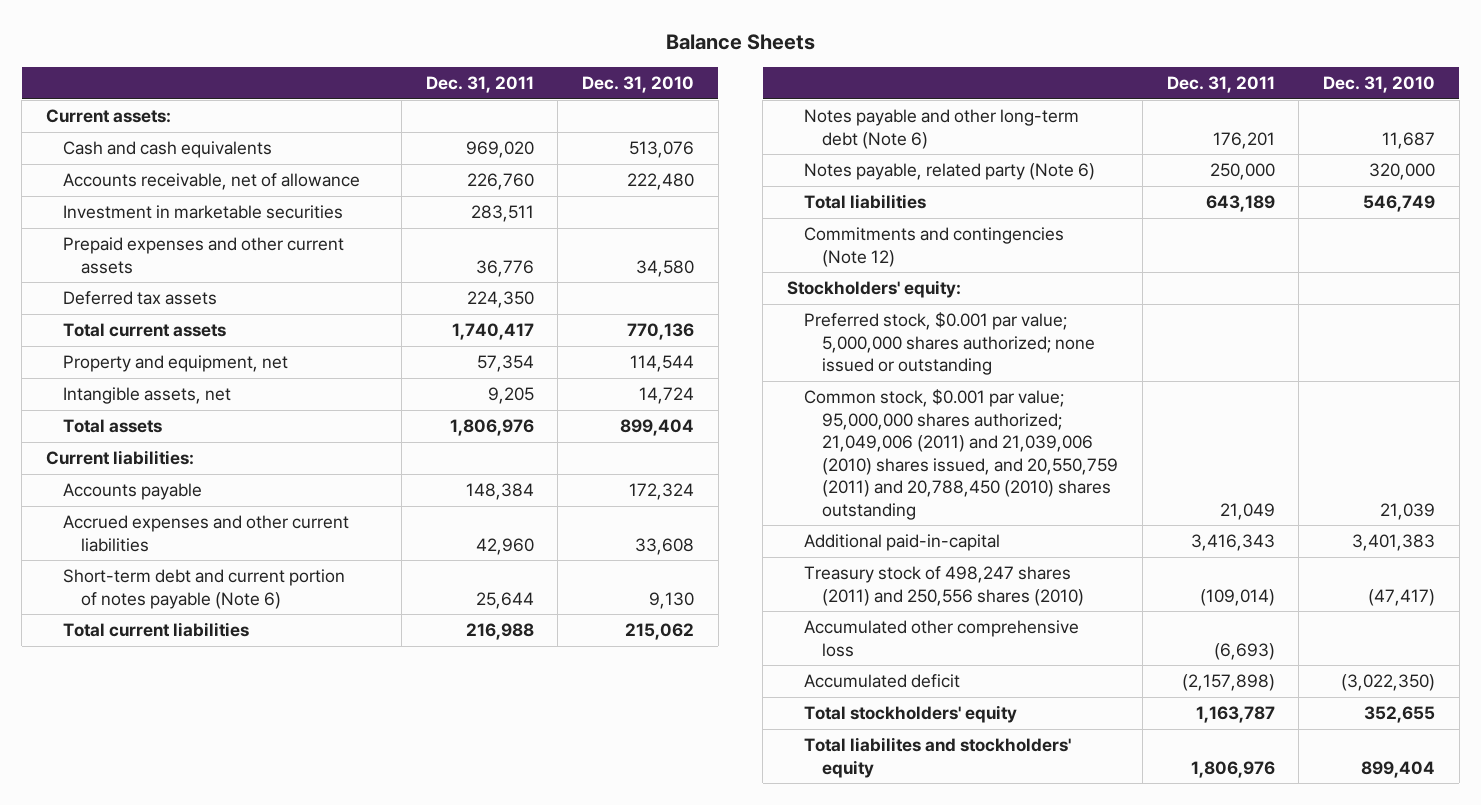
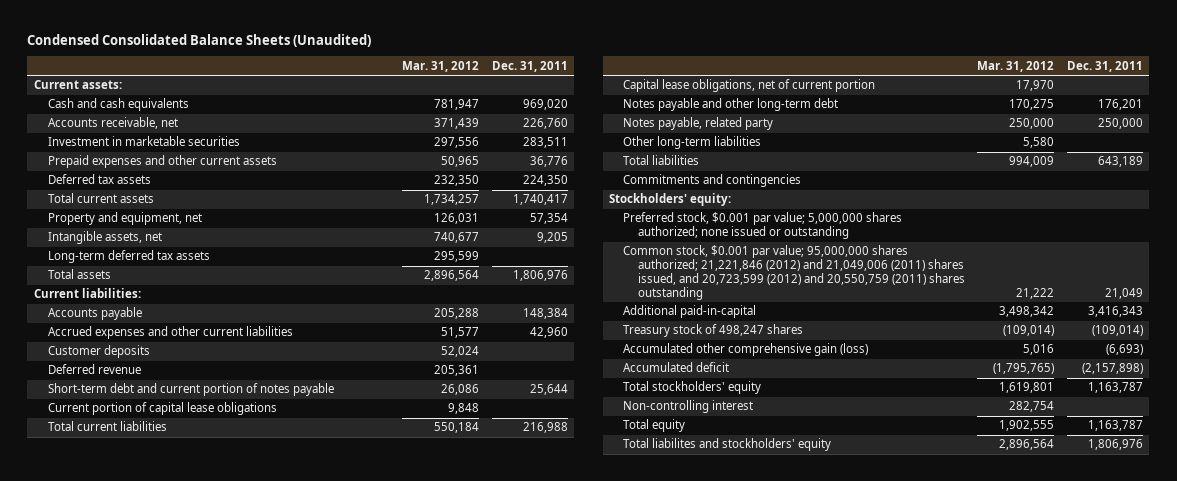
[665,34,815,51] Balance Sheets -> [27,34,372,48] Condensed Consolidated Balance Sheets (Unaudited)
[582,75,695,93] Dec. 31, 2010 -> none
none -> [402,60,480,72] Mar. 31, 2012
[63,173,361,191] Accounts receivable, net of allowance -> [48,117,179,130] Accounts receivable, net
none -> [48,250,211,264] Long-term deferred tax assets
none -> [48,345,151,359] Customer deposits
none -> [48,364,142,375] Deferred revenue
[63,569,346,609] Short-term debt and current portion of notes payable (Note 6) -> [48,383,335,397] Short-term debt and current portion of notes payable
none -> [48,402,278,416] Current portion of capital lease obligations
none -> [623,79,876,93] Capital lease obligations, net of current portion
[804,109,1080,149] Notes payable and other long-term debt (Note 6) -> [623,98,839,112] Notes payable and other long-term debt
[804,163,1096,181] Notes payable, related party (Note 6) -> [623,117,774,131] Notes payable, related party
none -> [623,136,762,150] Other long-term liabilities
[804,227,1065,267] Commitments and contingencies (Note 12) -> [623,174,802,188] Commitments and contingencies
[804,389,1118,520] Common stock, $0.001 par value; 95,000,000 shares authorized; 21,049,006 (2011) and 21,039,006 (2010) shares issued, and 20,550,759 (2011) and 20,788,450 (2010) shares outstanding -> [623,245,965,300] Common stock, $0.001 par value; 95,000,000 shares authorized; 21,221,846 (2012) and 21,049,006 (2011) shares issued, and 20,723,599 (2012) and 20,550,759 (2011) shares outstanding
[804,566,1084,606] Treasury stock of 498,247 shares (2011) and 250,556 shares (2010) -> [623,324,804,338] Treasury stock of 498,247 shares
[804,620,1080,657] Accumulated other comprehensive loss -> [623,343,869,357] Accumulated other comprehensive gain (loss)
none -> [623,400,754,414] Non-controlling interest
none -> [623,419,686,433] Total equity

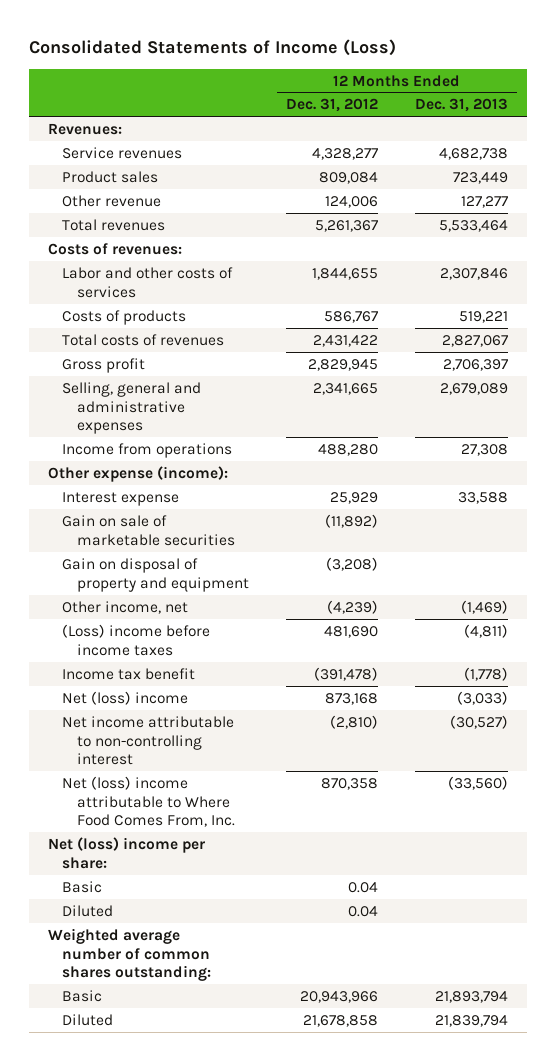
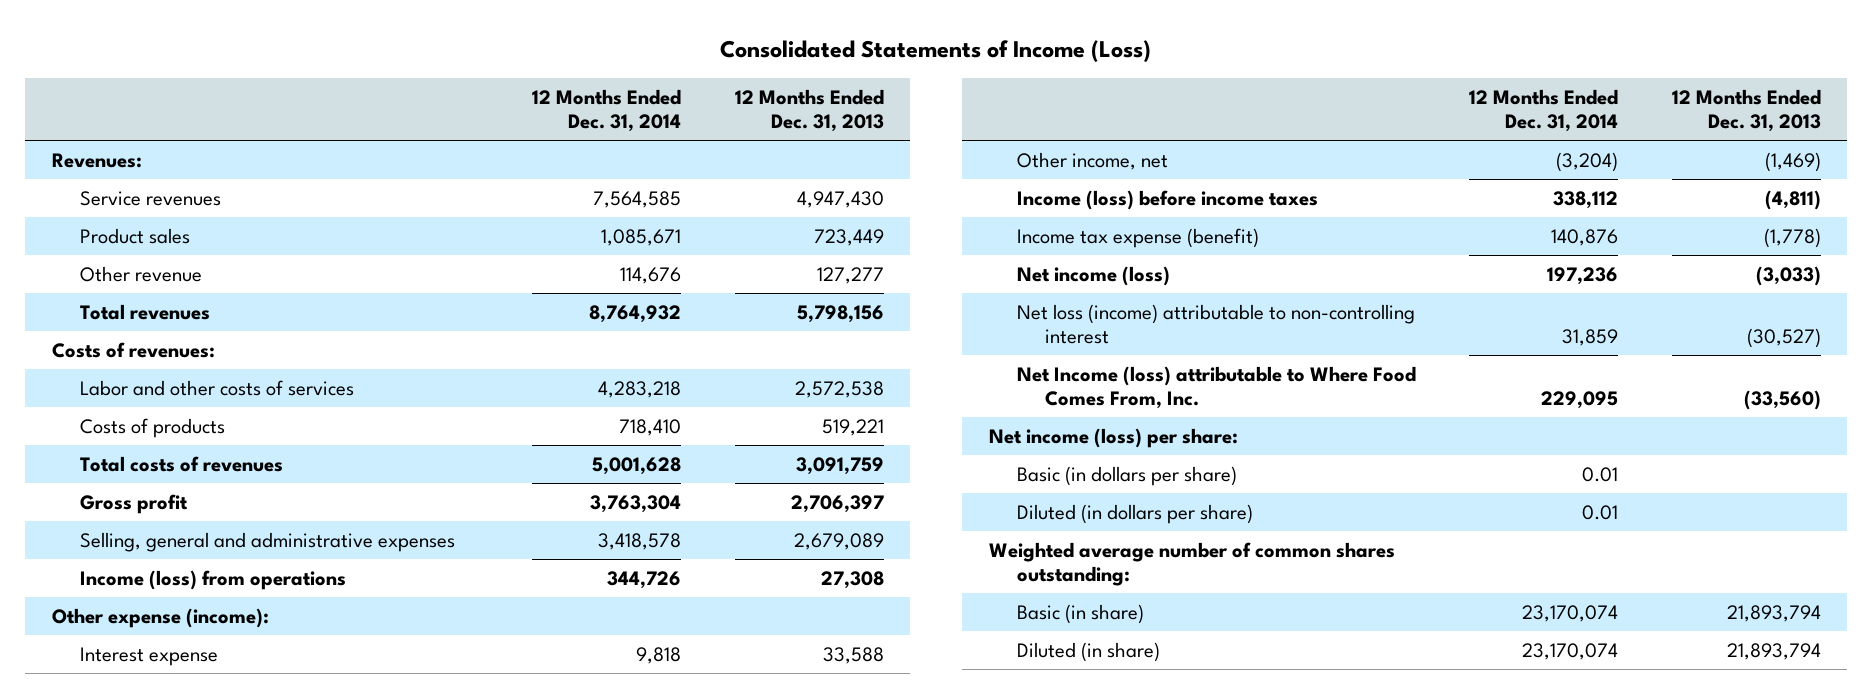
[285,98,378,113] Dec. 31, 2012 -> none
none -> [532,89,682,133] 12 Months Ended Dec. 31, 2014
[439,147,509,160] 4,682,738 -> [796,190,884,208] 4,947,430
[439,219,509,232] 5,533,464 -> [796,304,884,323] 5,798,156
[440,267,509,280] 2,307,846 -> [794,380,884,398] 2,572,538
[442,334,509,347] 2,827,067 -> [795,456,884,475] 3,091,759
[62,442,233,458] Income from operations -> [80,569,347,590] Income (loss) from operations
[62,514,235,546] Gain on sale of marketable securities -> none
[62,557,249,592] Gain on disposal of property and equipment -> none
[62,623,211,656] (Loss) income before income taxes -> [1016,189,1318,210] Income (loss) before income taxes
[62,667,196,680] Income tax benefit -> [1016,227,1259,248] Income tax expense (benefit)
[62,690,189,705] Net (loss) income -> [1016,265,1170,286] Net income (loss)
[62,715,235,766] Net income attributable to non-controlling interest -> [1016,303,1415,344] Net loss (income) attributable to non-controlling interest
[62,775,235,828] Net (loss) income attributable to Where Food Comes From, Inc. -> [1016,365,1416,409] Net Income (loss) attributable to Where Food Comes From, Inc.
[47,836,205,869] Net (loss) income per share: -> [988,427,1238,448] Net income (loss) per share:
[62,880,103,893] Basic -> [1016,465,1237,486] Basic (in dollars per share)
[62,904,114,917] Diluted -> [1016,503,1253,524] Diluted (in dollars per share)
[62,989,103,1002] Basic -> [1016,603,1144,624] Basic (in share)
[62,1013,114,1026] Diluted -> [1016,641,1160,662] Diluted (in share)
[435,1014,509,1027] 21,839,794 -> [1726,642,1821,660] 21,893,794

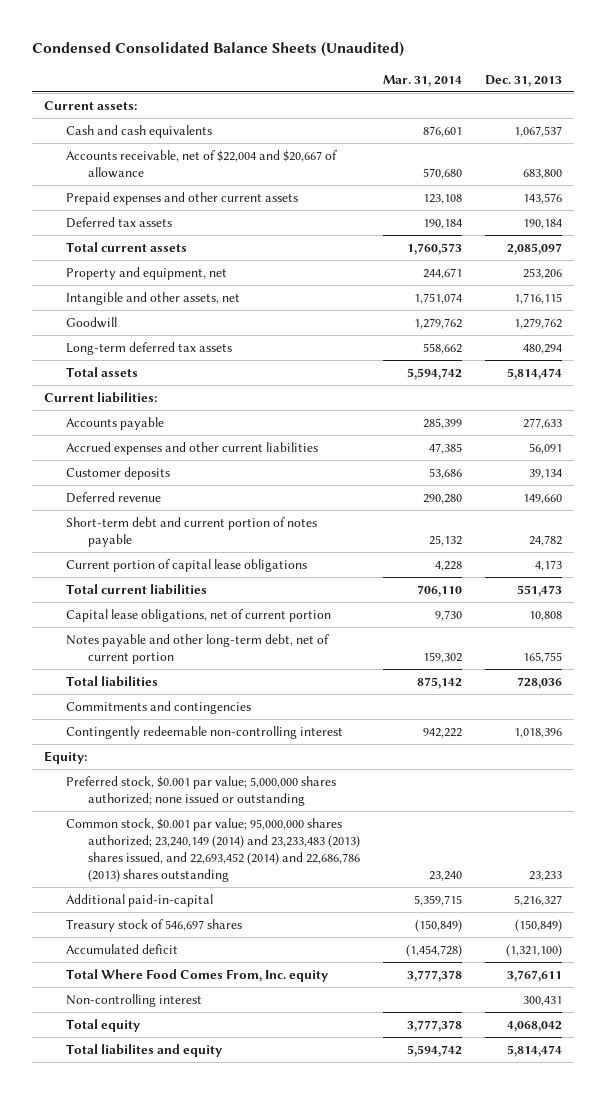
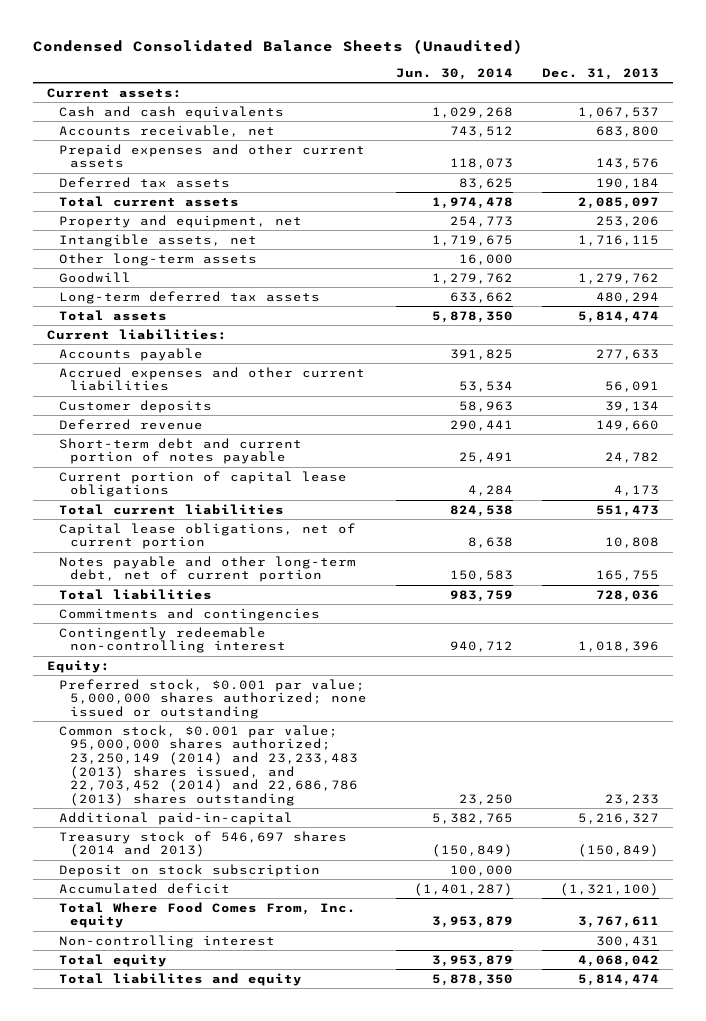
[383,74,463,87] Mar. 31, 2014 -> none
none -> [395,67,513,80] Jun. 30, 2014
[65,149,337,178] Accounts receivable, net of $22,004 and $20,667 of allowance -> [58,124,275,137] Accounts receivable, net
[65,291,240,305] Intangible and other assets, net -> [58,233,257,247] Intangible assets, net
none -> [58,252,257,266] Other long-term assets
[65,817,360,883] Common stock, $0.001 par value; 95,000,000 shares authorized; 23,240,149 (2014) and 23,233,483 (2013) shares issued, and 22,693,452 (2014) and 22,686,786 (2013) shares outstanding -> [58,724,358,806] Common stock, $0.001 par value; 95,000,000 shares authorized; 23,250,149 (2014) and 23,233,483 (2013) shares issued, and 22,703,452 (2014) and 22,686,786 (2013) shares outstanding
[65,918,242,932] Treasury stock of 546,697 shares -> [58,830,347,858] Treasury stock of 546,697 shares (2014 and 2013)
none -> [58,863,320,877] Deposit on stock subscription

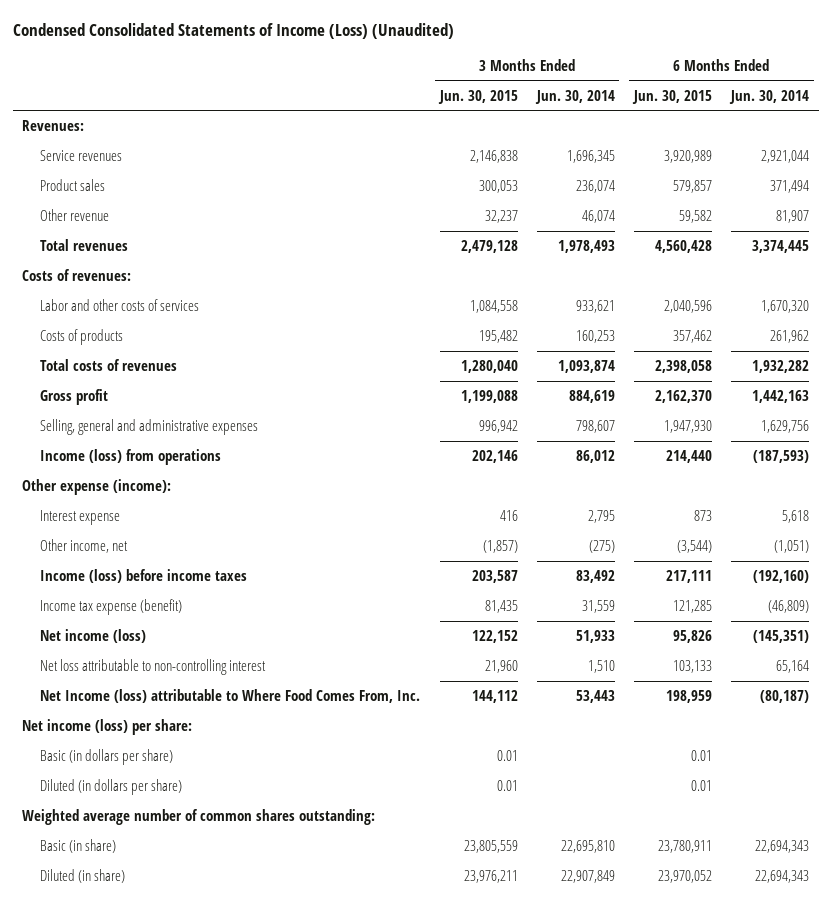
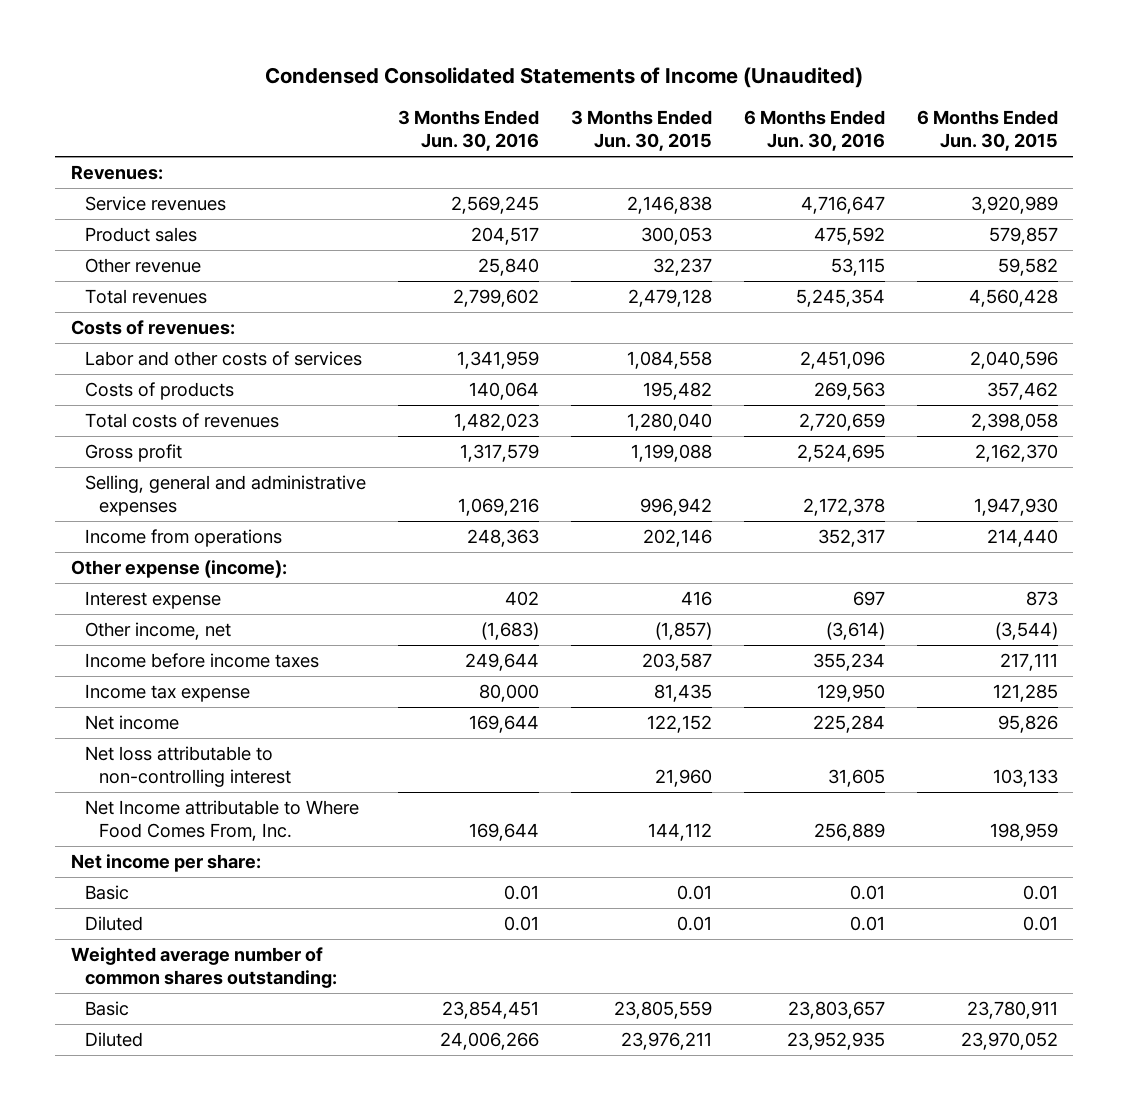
[12,22,454,39] Condensed Consolidated Statements of Income (Loss) (Unaudited) -> [265,67,864,89] Condensed Consolidated Statements of Income (Unaudited)
[534,89,615,104] Jun. 30, 2014 -> none
[729,89,810,104] Jun. 30, 2014 -> none
none -> [398,109,540,152] 3 Months Ended Jun. 30, 2016
none -> [743,109,885,152] 6 Months Ended Jun. 30, 2016
[40,449,222,466] Income (loss) from operations -> [85,529,283,548] Income from operations
[40,569,248,584] Income (loss) before income taxes -> [85,653,320,669] Income before income taxes
[40,599,183,616] Income tax expense (benefit) -> [85,684,251,703] Income tax expense
[40,629,147,644] Net income (loss) -> [85,715,180,731] Net income
[40,689,421,704] Net Income (loss) attributable to Where Food Comes From, Inc. -> [85,800,360,842] Net Income attributable to Where Food Comes From, Inc.
[22,719,193,736] Net income (loss) per share: -> [70,854,261,873] Net income per share:
[40,749,174,766] Basic (in dollars per share) -> [85,885,130,901] Basic
[40,779,183,796] Diluted (in dollars per share) -> [85,916,144,932] Diluted
[40,839,117,854] Basic (in share) -> [85,1001,130,1017] Basic
[40,869,126,884] Diluted (in share) -> [85,1032,144,1048] Diluted

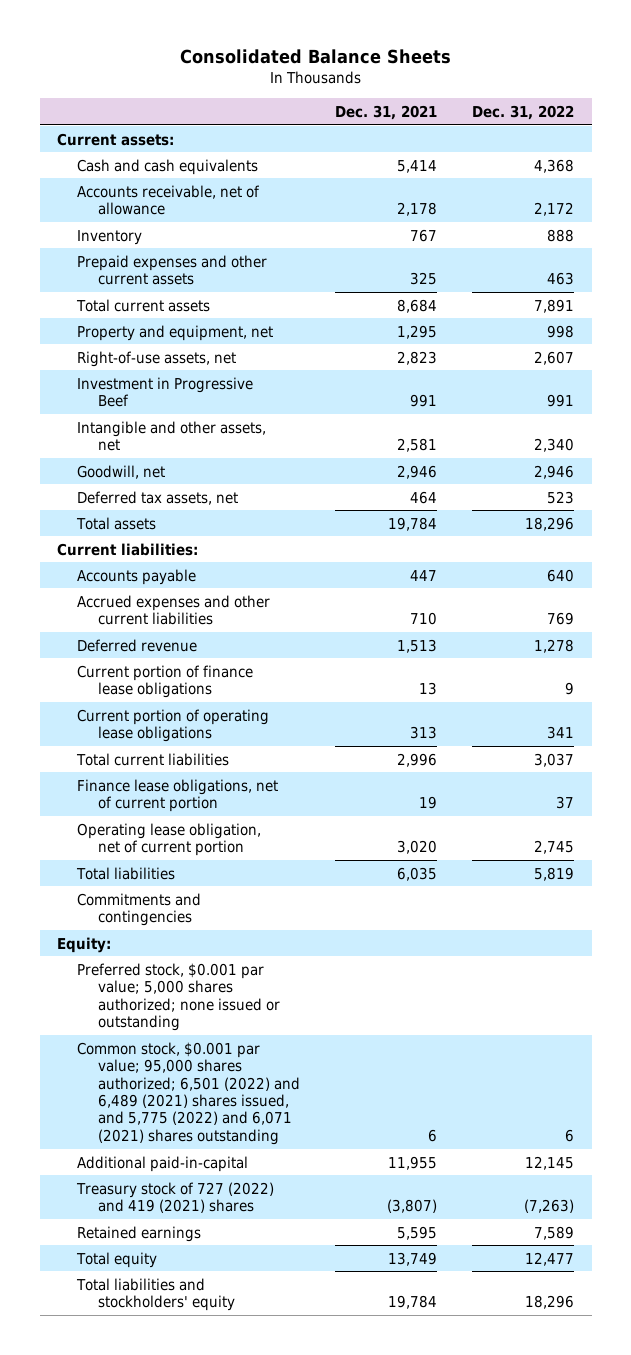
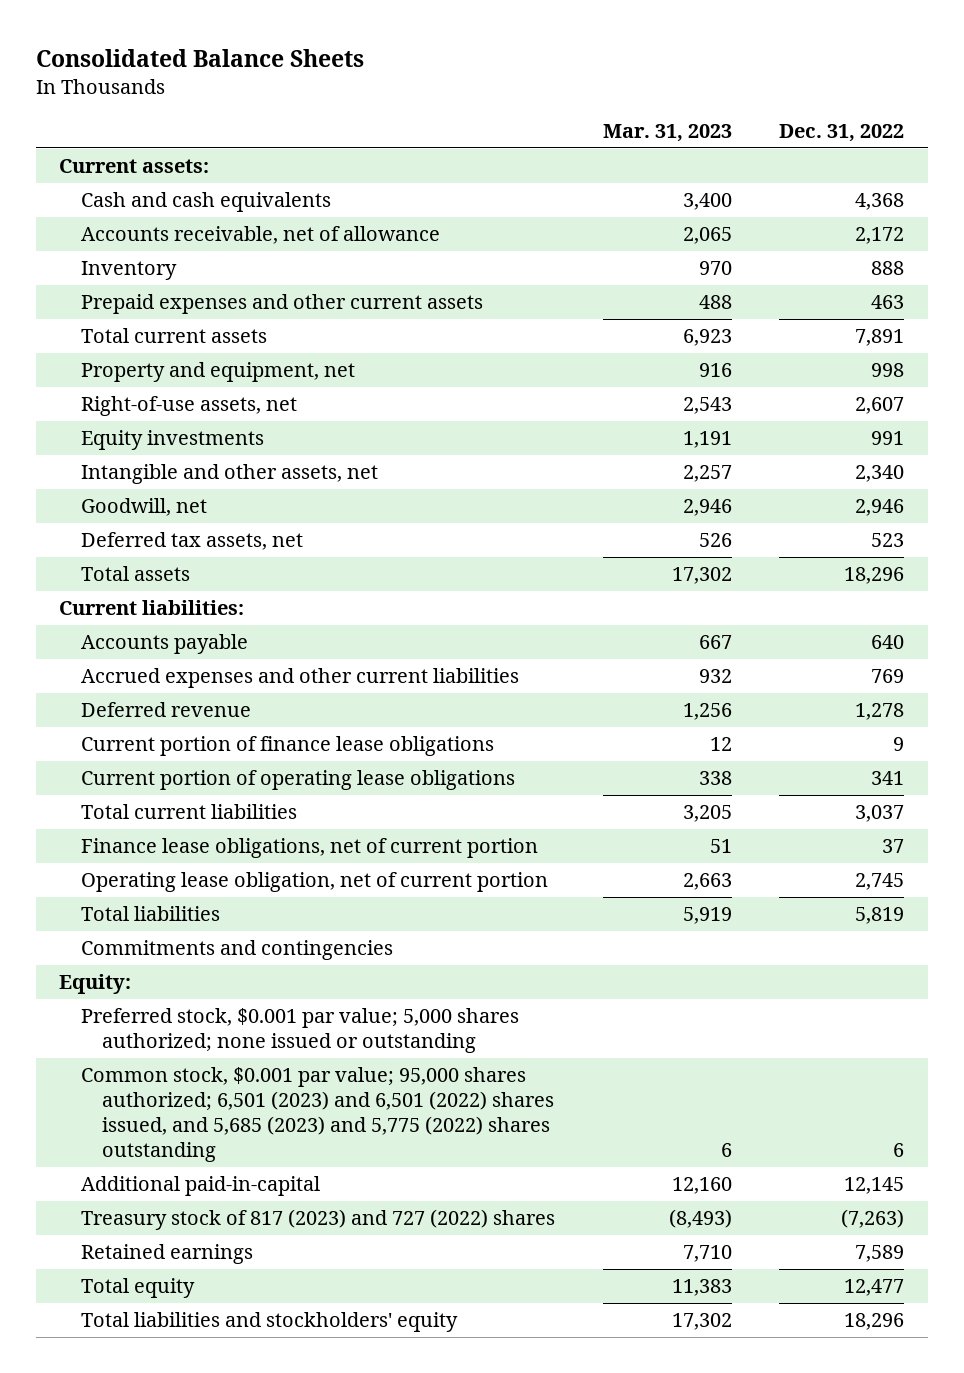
[334,104,437,120] Dec. 31, 2021 -> none
none -> [602,123,732,142] Mar. 31, 2023
[77,376,254,408] Investment in Progressive Beef -> [80,430,264,451] Equity investments
[77,1041,300,1145] Common stock, $0.001 par value; 95,000 shares authorized; 6,501 (2022) and 6,489 (2021) shares issued, and 5,775 (2022) and 6,071 (2021) shares outstanding -> [80,1067,555,1163] Common stock, $0.001 par value; 95,000 shares authorized; 6,501 (2023) and 6,501 (2022) shares issued, and 5,685 (2023) and 5,775 (2022) shares outstanding
[76,1181,275,1214] Treasury stock of 727 (2022) and 419 (2021) shares -> [80,1209,555,1231] Treasury stock of 817 (2023) and 727 (2022) shares

